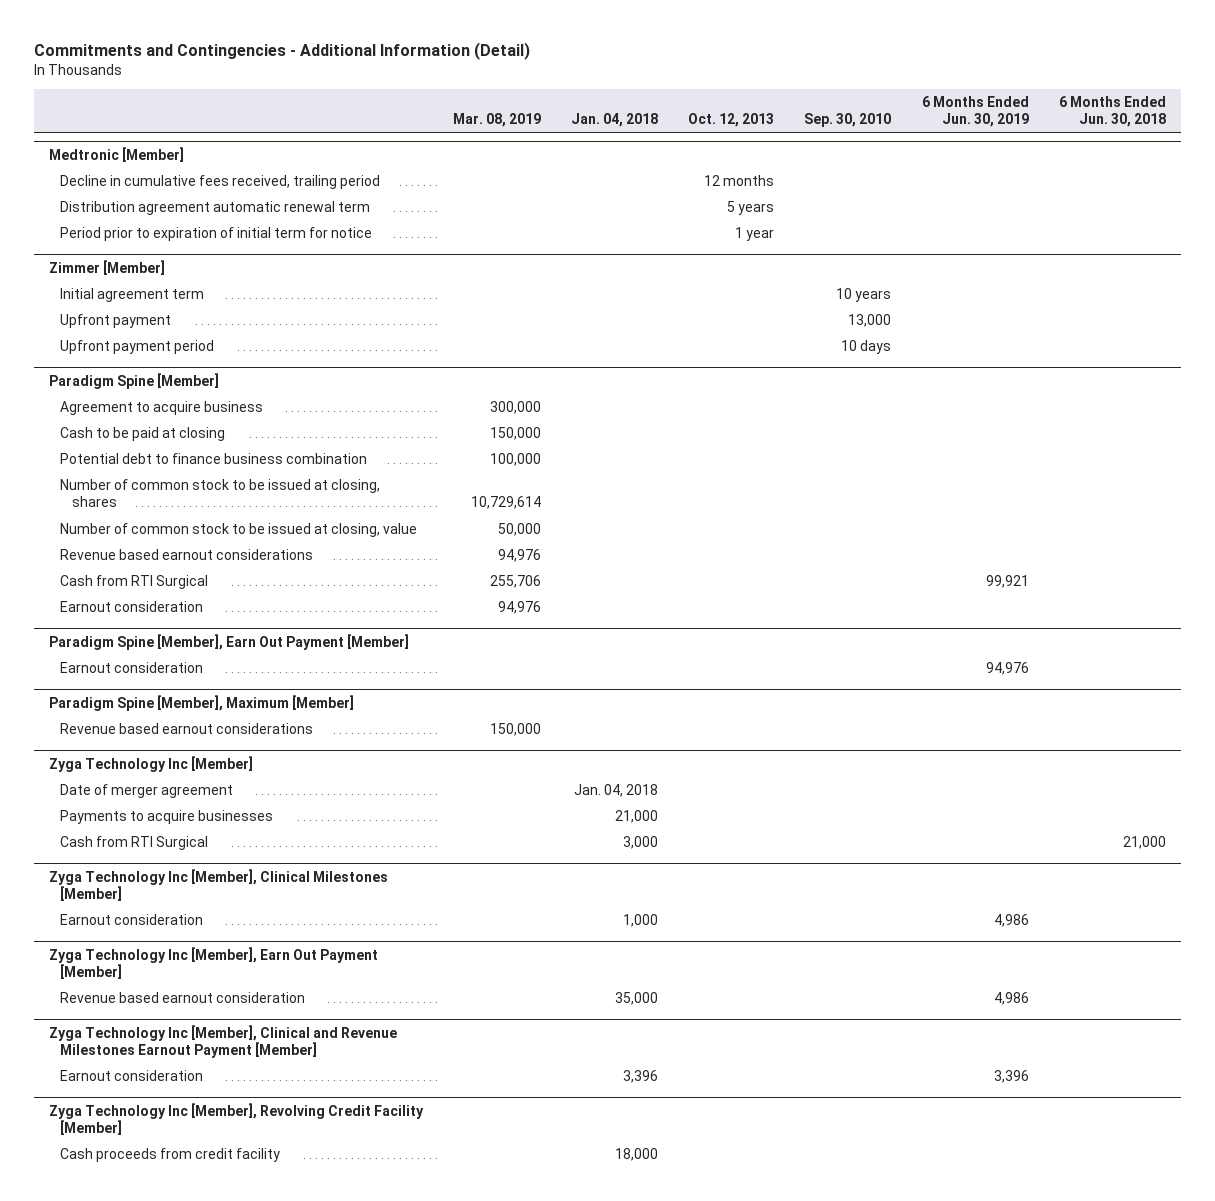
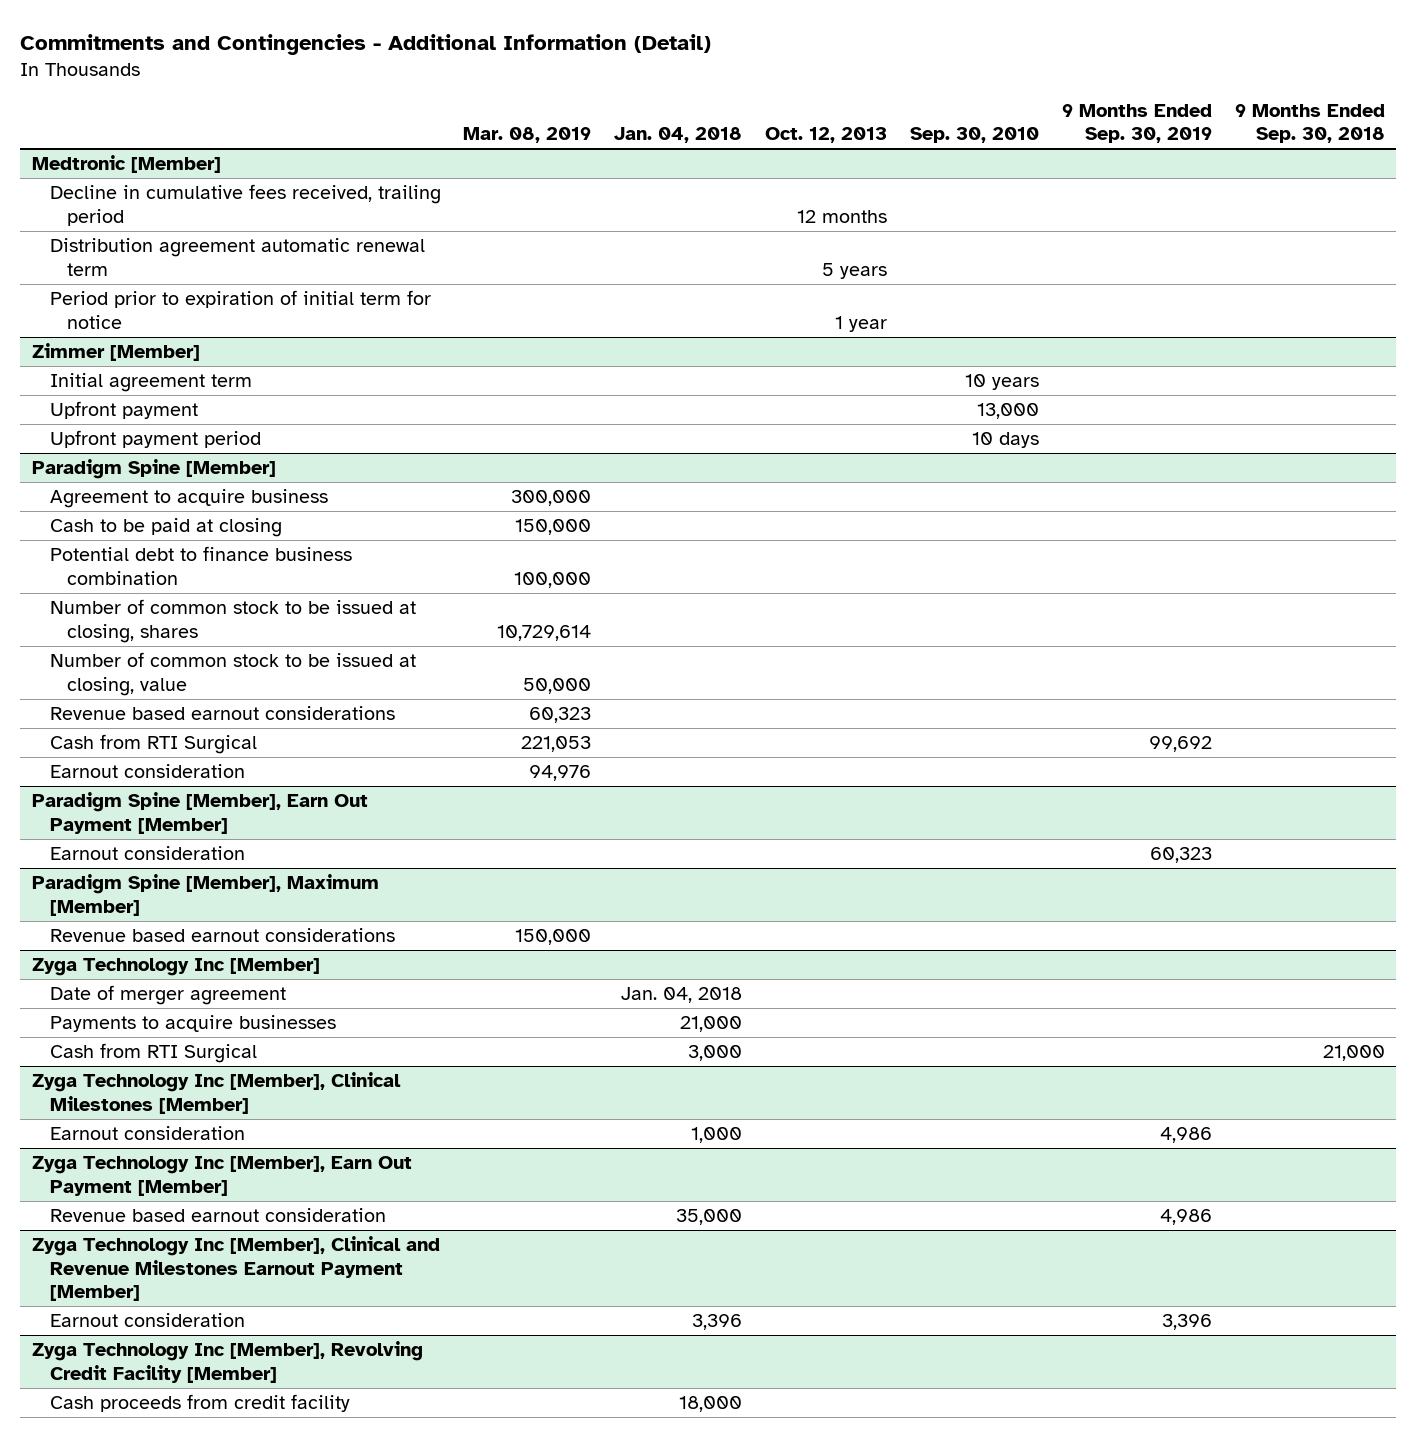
[921,95,1029,128] 6 Months Ended Jun. 30, 2019 -> none
[1058,95,1166,128] 6 Months Ended Jun. 30, 2018 -> none
none -> [1061,103,1212,144] 9 Months Ended Sep. 30, 2019
none -> [1234,103,1385,144] 9 Months Ended Sep. 30, 2018
[498,549,542,563] 94,976 -> [529,707,592,724] 60,323
[490,575,542,589] 255,706 -> [521,736,592,753] 221,053

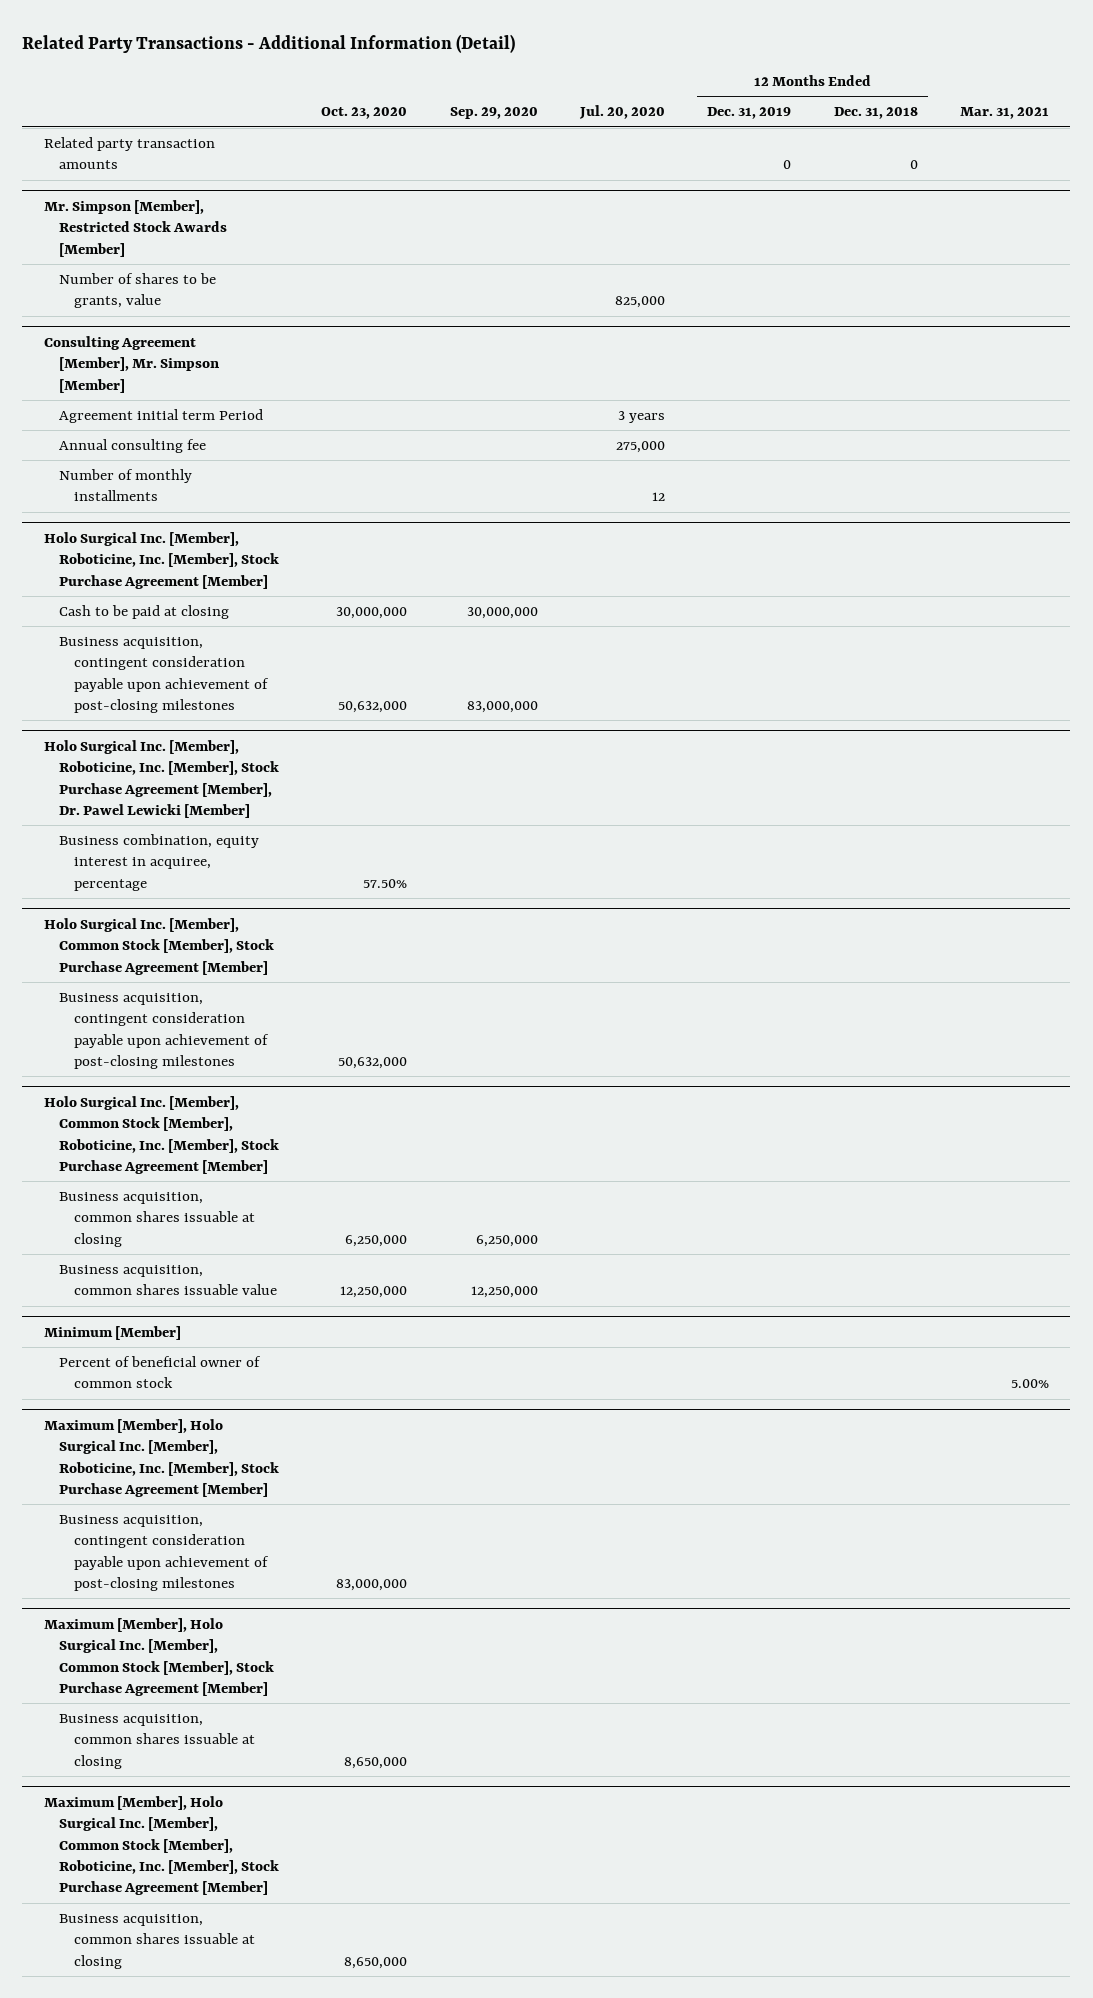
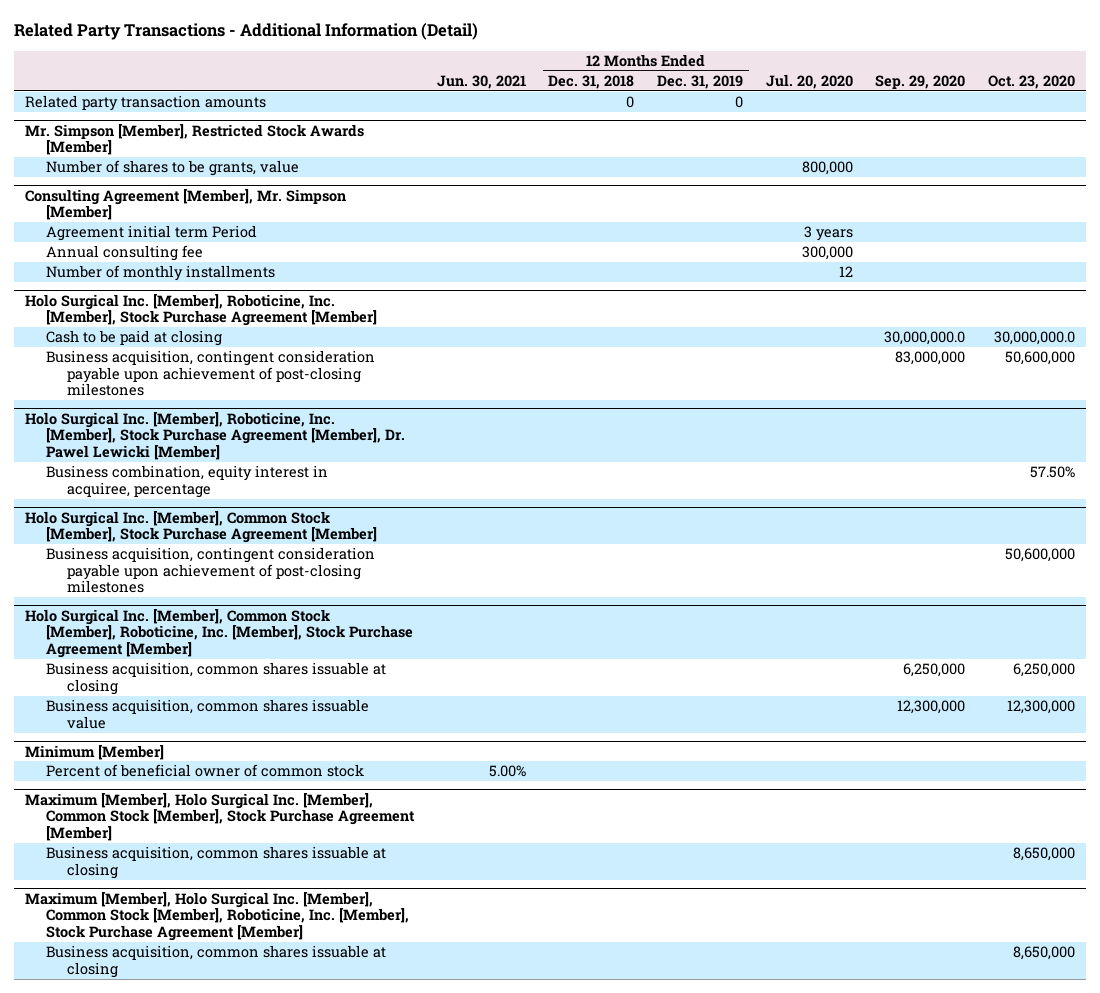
[960,107,1050,120] Mar. 31, 2021 -> none
none -> [436,74,526,89] Jun. 30, 2021
[614,296,665,309] 825,000 -> [801,161,853,176] 800,000
[615,440,665,453] 275,000 -> [801,246,853,261] 300,000
[336,606,408,619] 30,000,000 -> [994,331,1076,346] 30,000,000.0
[466,606,538,619] 30,000,000 -> [884,331,966,346] 30,000,000.0
[338,701,408,714] 50,632,000 -> [1005,351,1076,366] 50,600,000
[338,1057,408,1070] 50,632,000 -> [1005,548,1076,563] 50,600,000
[340,1286,408,1299] 12,250,000 -> [1007,700,1076,715] 12,300,000
[470,1286,538,1299] 12,250,000 -> [897,700,966,715] 12,300,000
[43,1418,279,1497] Maximum [Member], Holo Surgical Inc. [Member], Roboticine, Inc. [Member], Stock Purchase Agreement [Member] -> none
[58,1514,269,1592] Business acquisition, contingent consideration payable upon achievement of post-closing milestones -> none

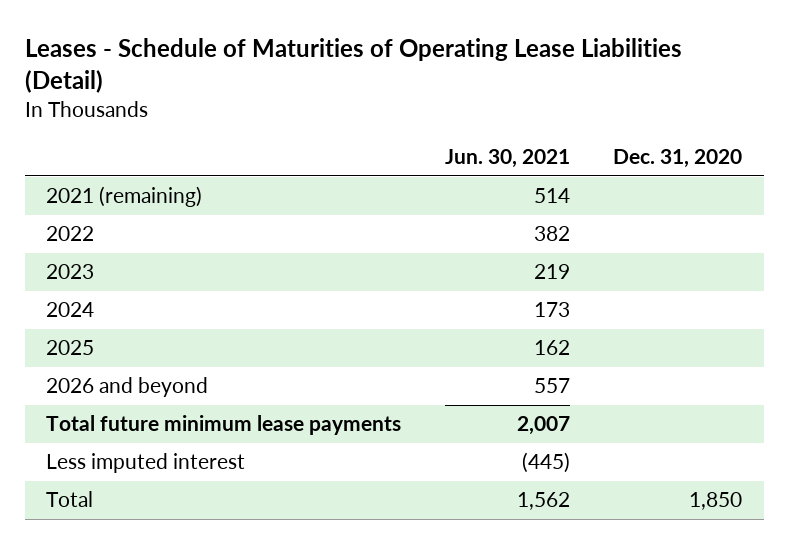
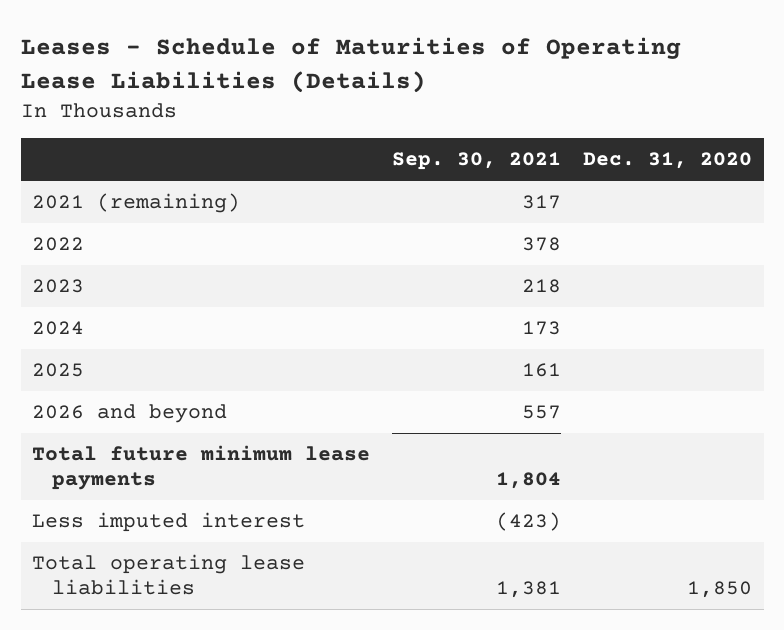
[24,38,682,94] Leases - Schedule of Maturities of Operating Lease Liabilities (Detail) -> [20,37,681,93] Leases - Schedule of Maturities of Operating Lease Liabilities (Details)
[444,149,570,169] Jun. 30, 2021 -> none
none -> [392,152,562,171] Sep. 30, 2021
[46,491,94,508] Total -> [31,554,305,596] Total operating lease liabilities

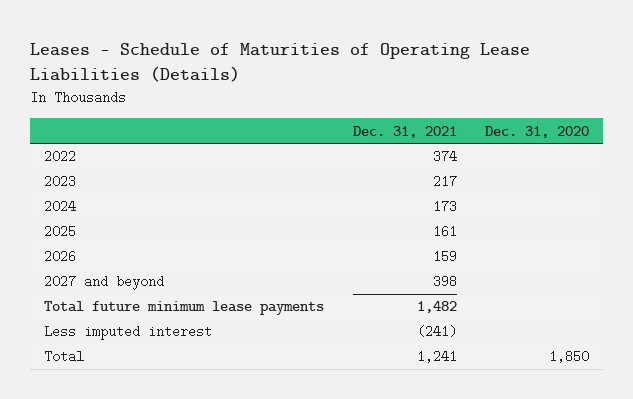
[392,152,562,171] Sep. 30, 2021 -> none
none -> [352,125,457,138] Dec. 31, 2021
[31,193,240,214] 2021 (remaining) -> none
none -> [44,250,77,264] 2026
[31,404,227,424] 2026 and beyond -> [44,275,165,291] 2027 and beyond
[31,554,305,596] Total operating lease liabilities -> [44,350,85,364] Total

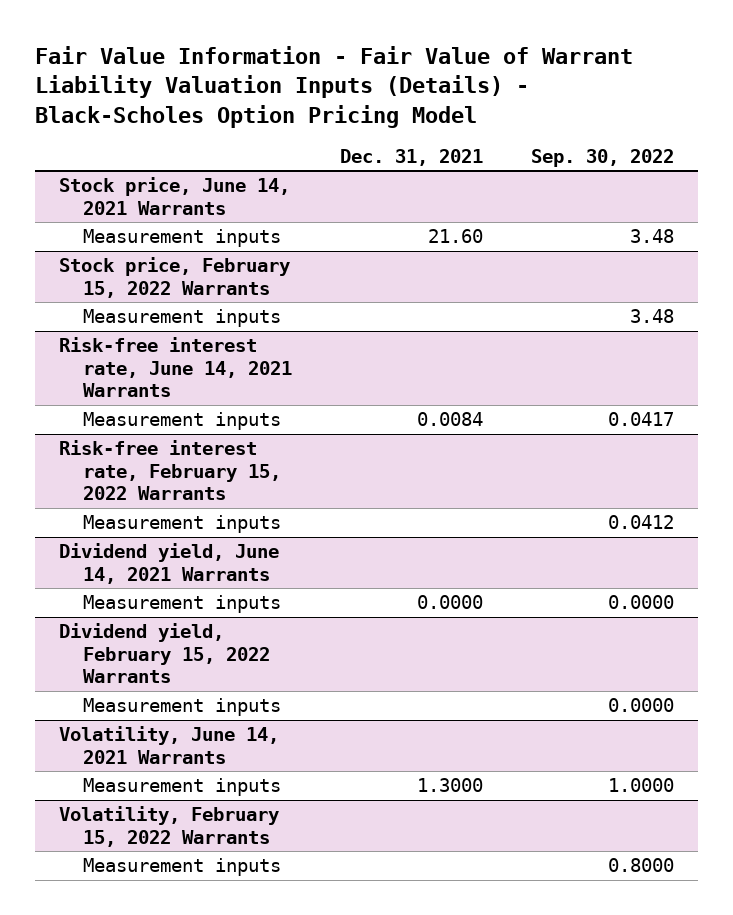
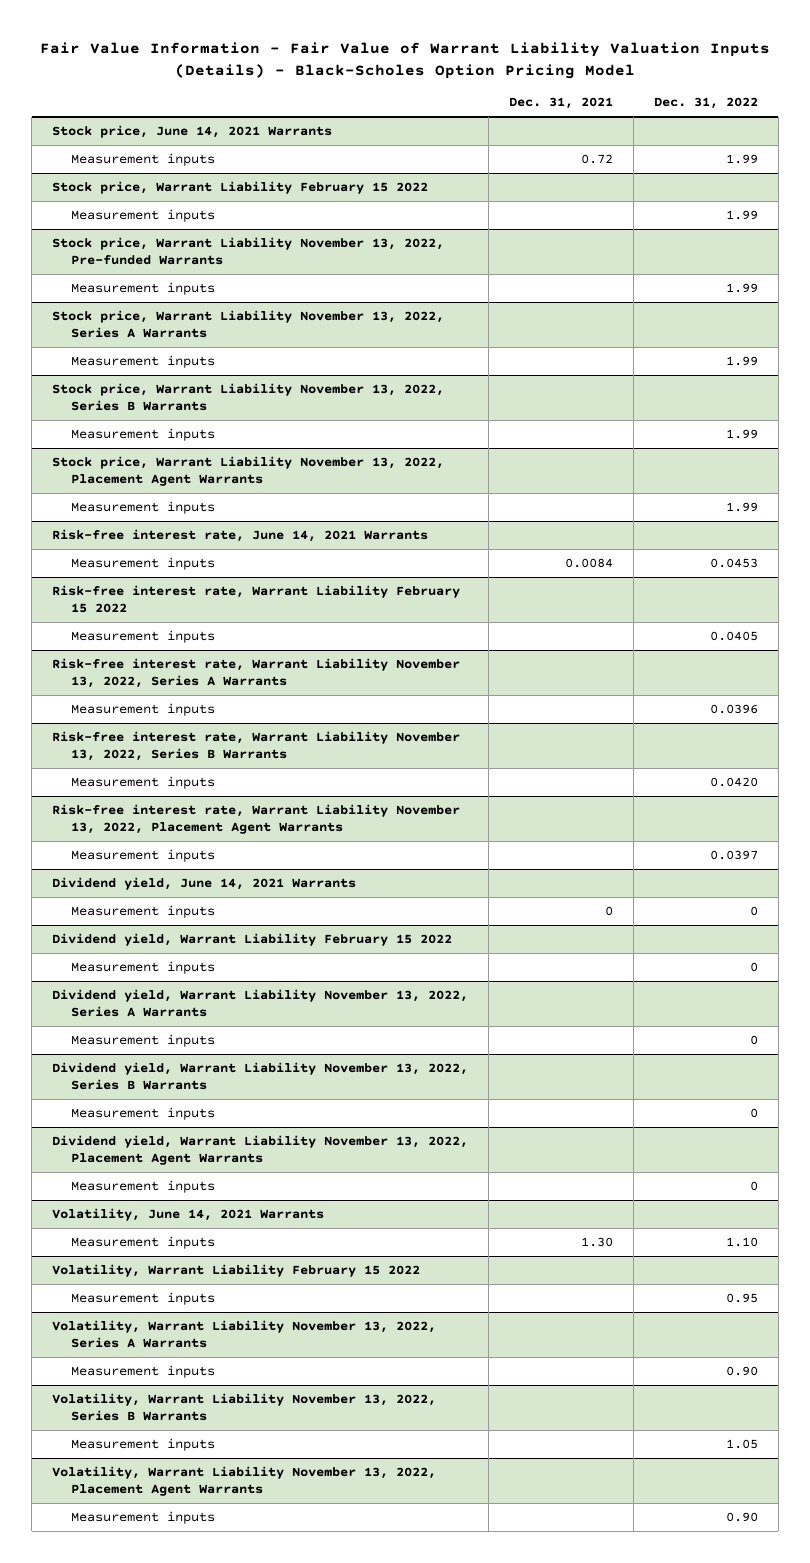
[530,148,674,167] Sep. 30, 2022 -> none
none -> [653,97,758,110] Dec. 31, 2022
[427,229,483,244] 21.60 -> [581,153,614,164] 0.72
[59,257,291,298] Stock price, February 15, 2022 Warrants -> [52,180,429,194] Stock price, Warrant Liability February 15 2022
none -> [52,236,445,266] Stock price, Warrant Liability November 13, 2022, Pre-funded Warrants
none -> [70,281,215,295] Measurement inputs
none -> [52,309,445,339] Stock price, Warrant Liability November 13, 2022, Series A Warrants
none -> [70,354,215,368] Measurement inputs
none -> [52,382,445,412] Stock price, Warrant Liability November 13, 2022, Series B Warrants
none -> [70,427,215,441] Measurement inputs
none -> [52,455,445,487] Stock price, Warrant Liability November 13, 2022, Placement Agent Warrants
none -> [70,500,215,514] Measurement inputs
[59,440,281,500] Risk-free interest rate, February 15, 2022 Warrants -> [52,584,461,614] Risk-free interest rate, Warrant Liability February 15 2022
none -> [52,657,461,689] Risk-free interest rate, Warrant Liability November 13, 2022, Series A Warrants
none -> [70,702,215,716] Measurement inputs
none -> [52,730,461,762] Risk-free interest rate, Warrant Liability November 13, 2022, Series B Warrants
none -> [70,775,215,789] Measurement inputs
none -> [52,803,461,835] Risk-free interest rate, Warrant Liability November 13, 2022, Placement Agent Warrants
none -> [70,848,215,862] Measurement inputs
[416,595,483,610] 0.0000 -> [605,905,614,916] 0
[59,623,270,683] Dividend yield, February 15, 2022 Warrants -> [52,932,453,946] Dividend yield, Warrant Liability February 15 2022
none -> [52,988,469,1018] Dividend yield, Warrant Liability November 13, 2022, Series A Warrants
none -> [70,1033,215,1047] Measurement inputs
none -> [52,1061,469,1091] Dividend yield, Warrant Liability November 13, 2022, Series B Warrants
none -> [70,1106,215,1120] Measurement inputs
none -> [52,1134,469,1166] Dividend yield, Warrant Liability November 13, 2022, Placement Agent Warrants
none -> [70,1179,215,1193] Measurement inputs
[416,778,483,793] 1.3000 -> [581,1236,614,1247] 1.30
[59,806,280,847] Volatility, February 15, 2022 Warrants -> [52,1263,421,1277] Volatility, Warrant Liability February 15 2022
none -> [52,1319,437,1349] Volatility, Warrant Liability November 13, 2022, Series A Warrants
none -> [70,1364,215,1378] Measurement inputs
none -> [52,1392,437,1422] Volatility, Warrant Liability November 13, 2022, Series B Warrants
none -> [70,1437,215,1451] Measurement inputs
none -> [52,1465,437,1497] Volatility, Warrant Liability November 13, 2022, Placement Agent Warrants
none -> [70,1510,215,1524] Measurement inputs

